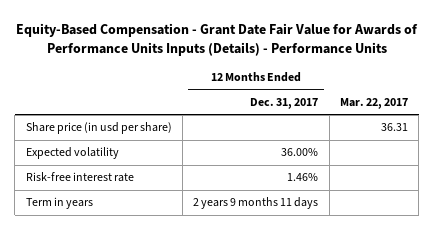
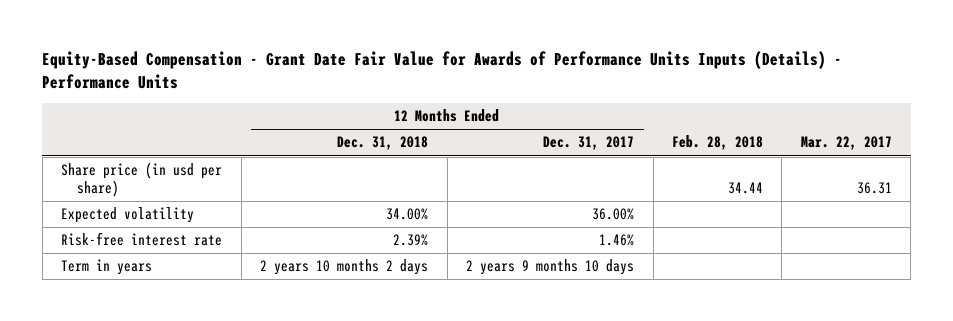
none -> [337,136,429,151] Dec. 31, 2018
none -> [672,135,764,151] Feb. 28, 2018
[193,197,319,210] 2 years 9 months 11 days -> [466,259,635,276] 2 years 9 months 10 days

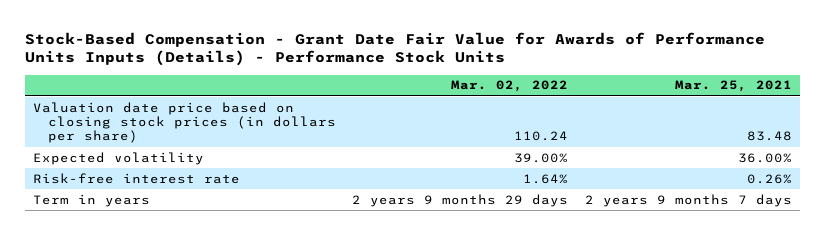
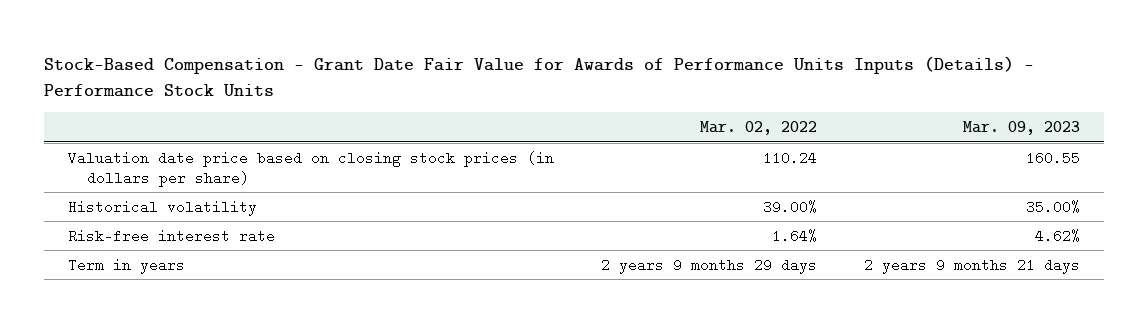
[674,80,792,93] Mar. 25, 2021 -> none
none -> [962,120,1080,135] Mar. 09, 2023
[33,151,205,165] Expected volatility -> [67,199,257,216] Historical volatility

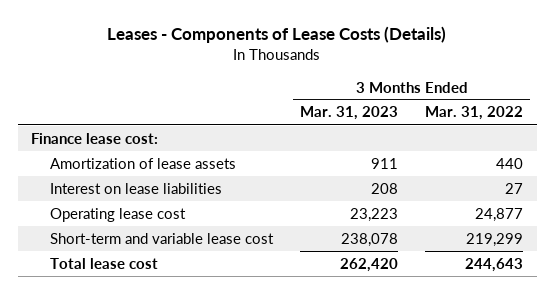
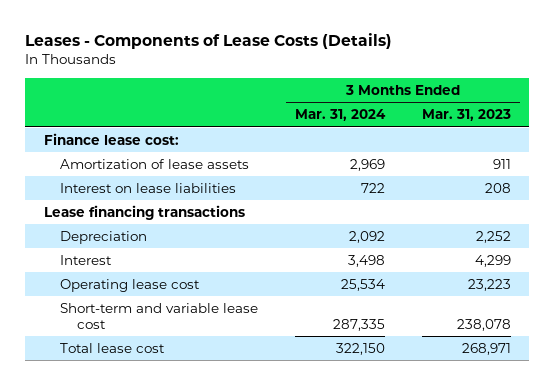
[425,106,524,121] Mar. 31, 2022 -> none
none -> [295,109,387,122] Mar. 31, 2024
none -> [43,204,245,220] Lease financing transactions
none -> [60,230,148,244] Depreciation
none -> [60,254,113,265] Interest
[339,257,398,272] 262,420 -> [461,342,511,355] 268,971

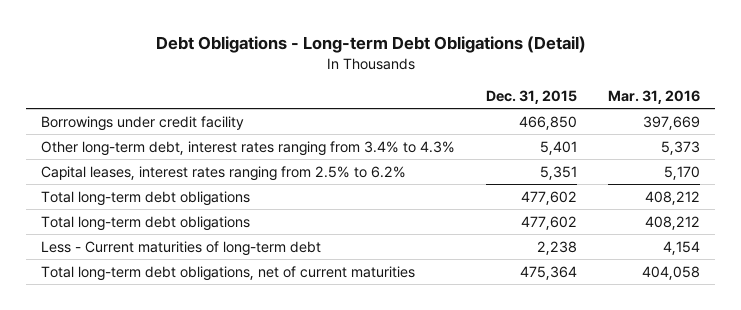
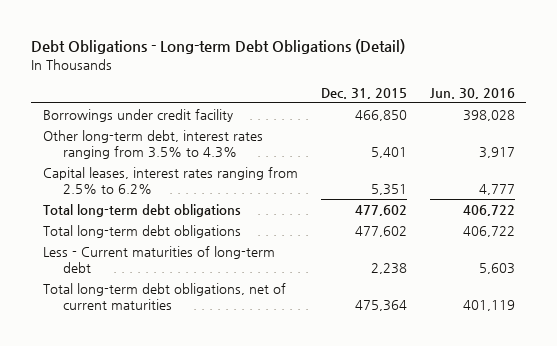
[607,90,700,105] Mar. 31, 2016 -> none
none -> [429,87,515,99] Jun. 30, 2016
[41,140,456,156] Other long-term debt, interest rates ranging from 3.4% to 4.3% -> [42,130,263,159] Other long-term debt, interest rates ranging from 3.5% to 4.3%

